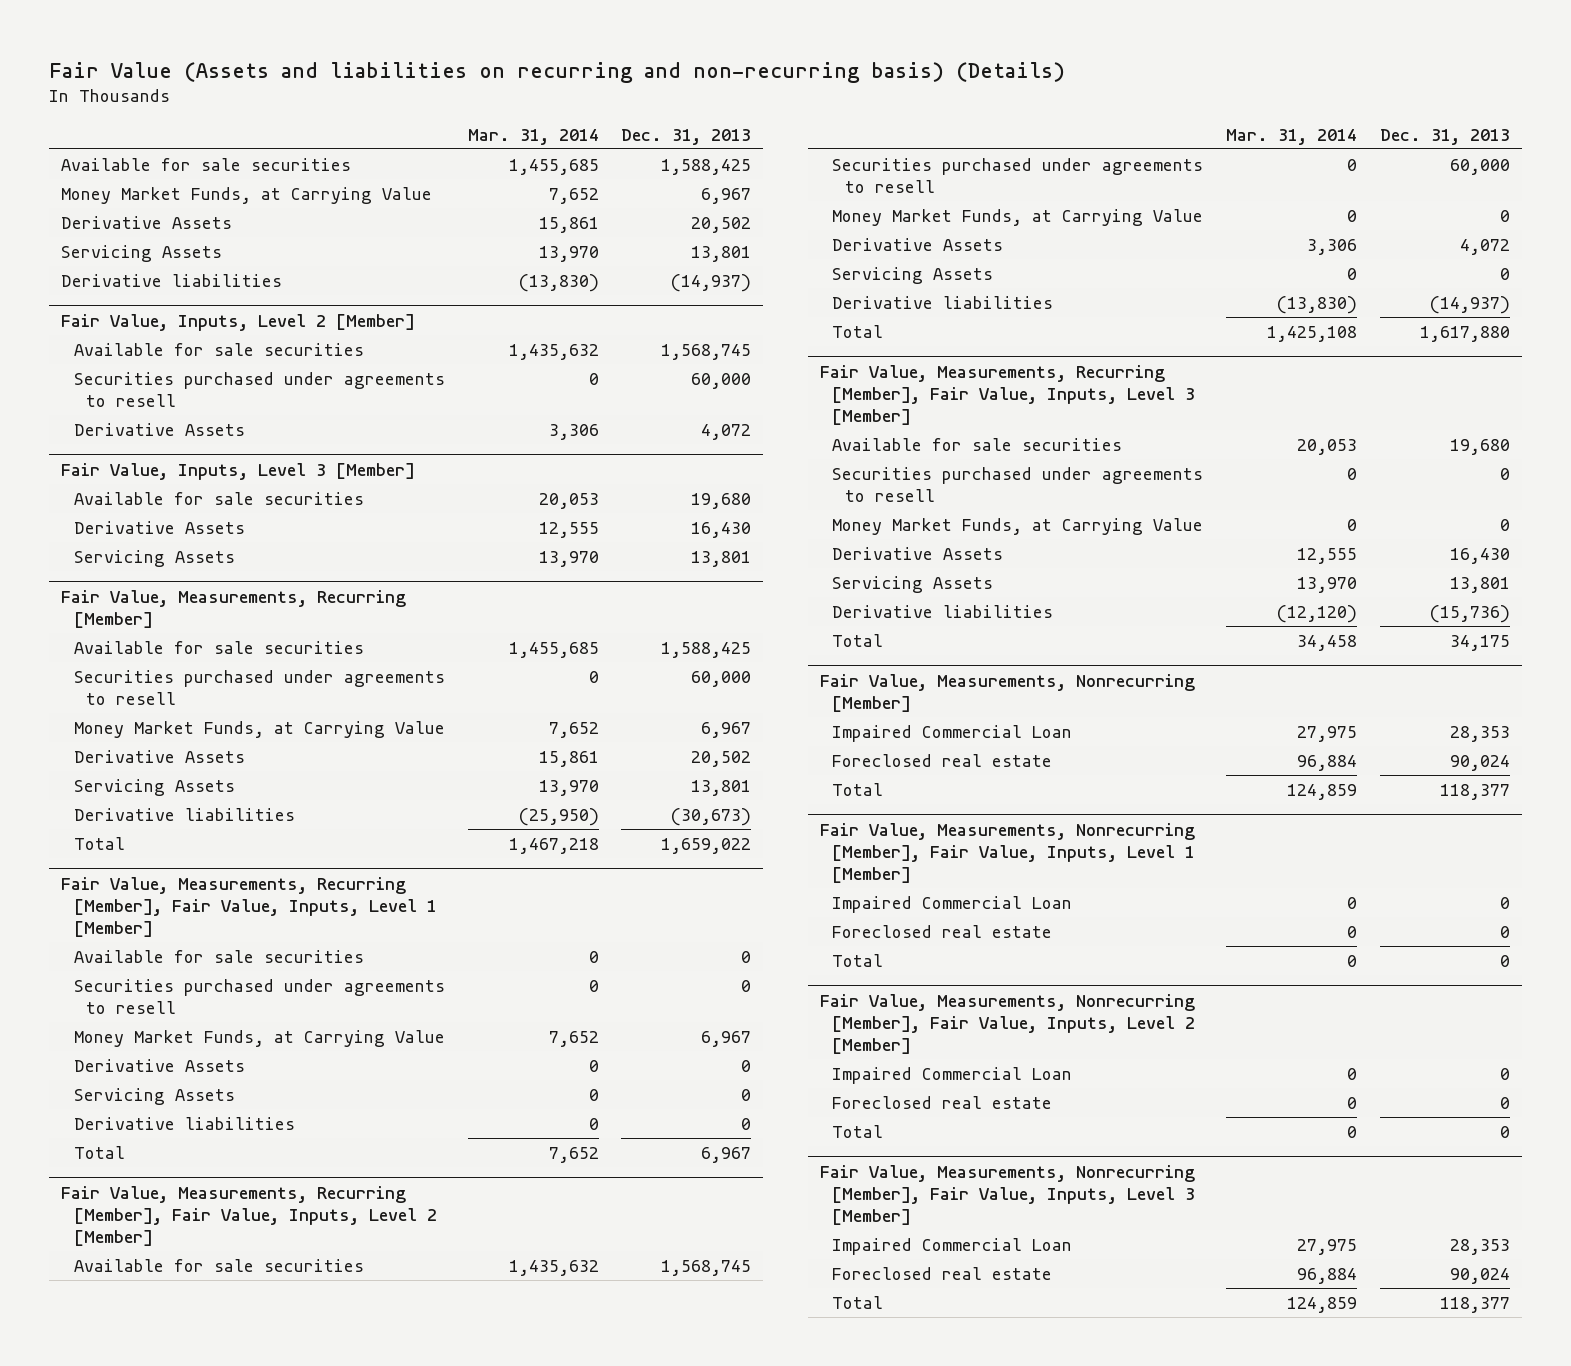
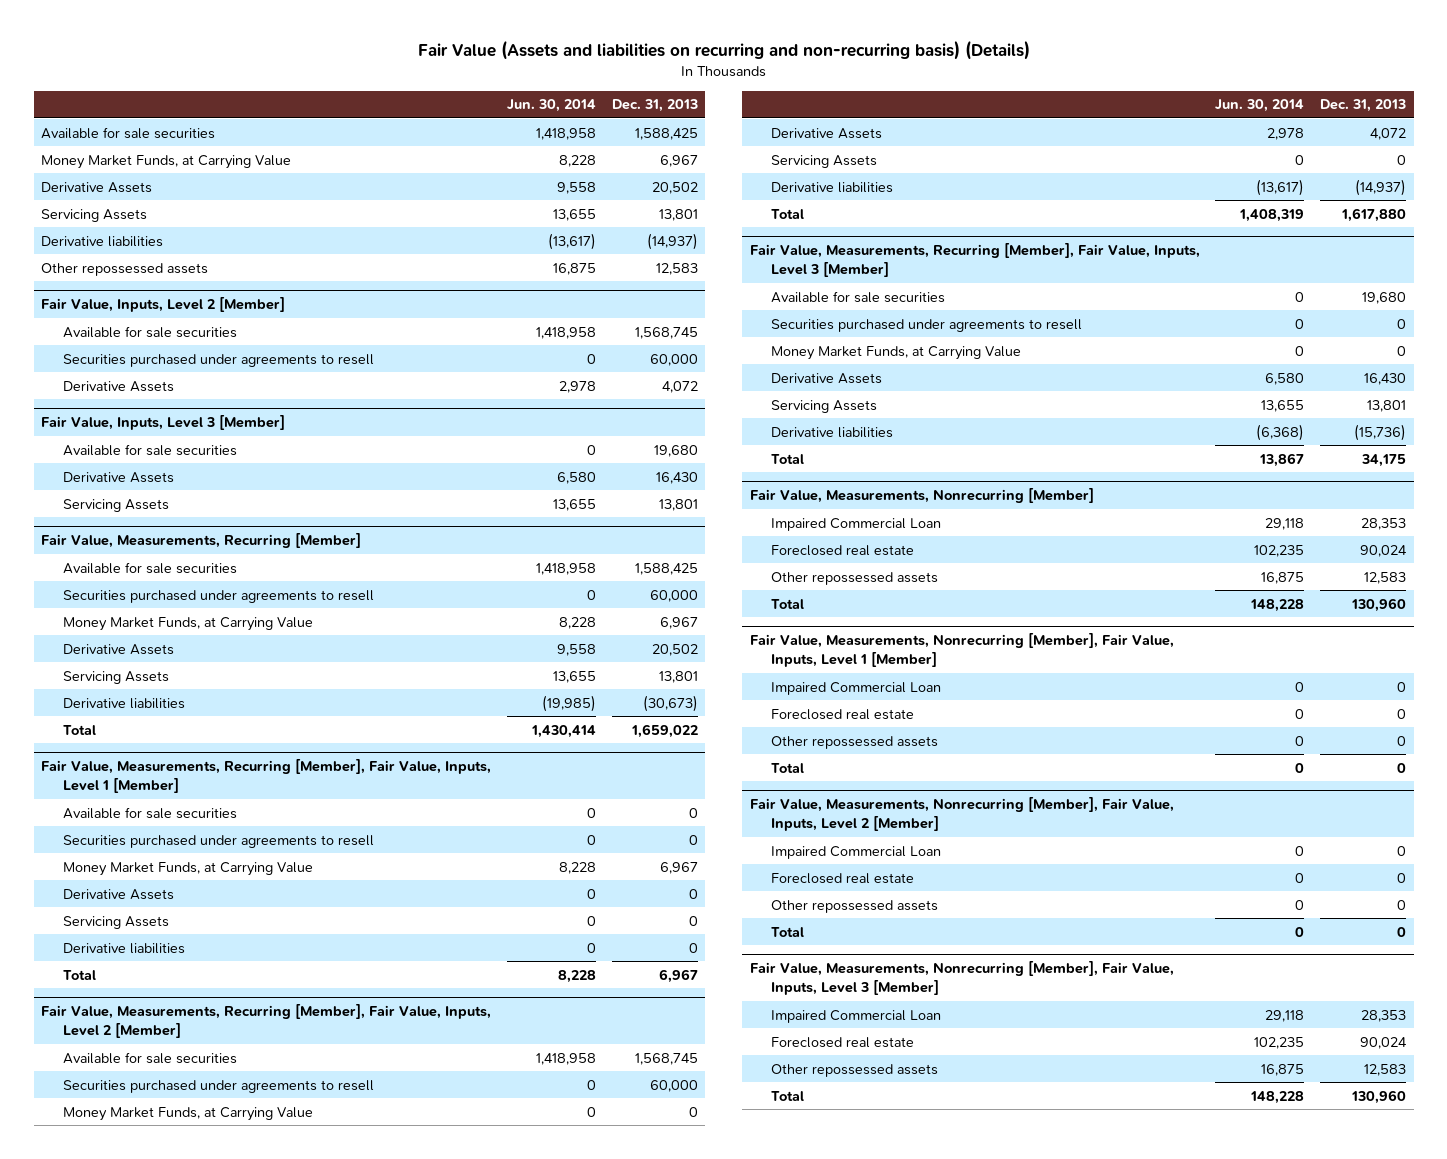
[467,128,599,145] Mar. 31, 2014 -> none
none -> [506,99,596,113] Jun. 30, 2014
none -> [41,262,209,276] Other repossessed assets
none -> [770,571,938,585] Other repossessed assets
[1440,783,1511,800] 118,377 -> [1350,597,1406,612] 130,960
none -> [770,735,938,749] Other repossessed assets
none -> [770,899,938,913] Other repossessed assets
none -> [770,1063,938,1077] Other repossessed assets
[1440,1296,1511,1313] 118,377 -> [1350,1089,1406,1104] 130,960

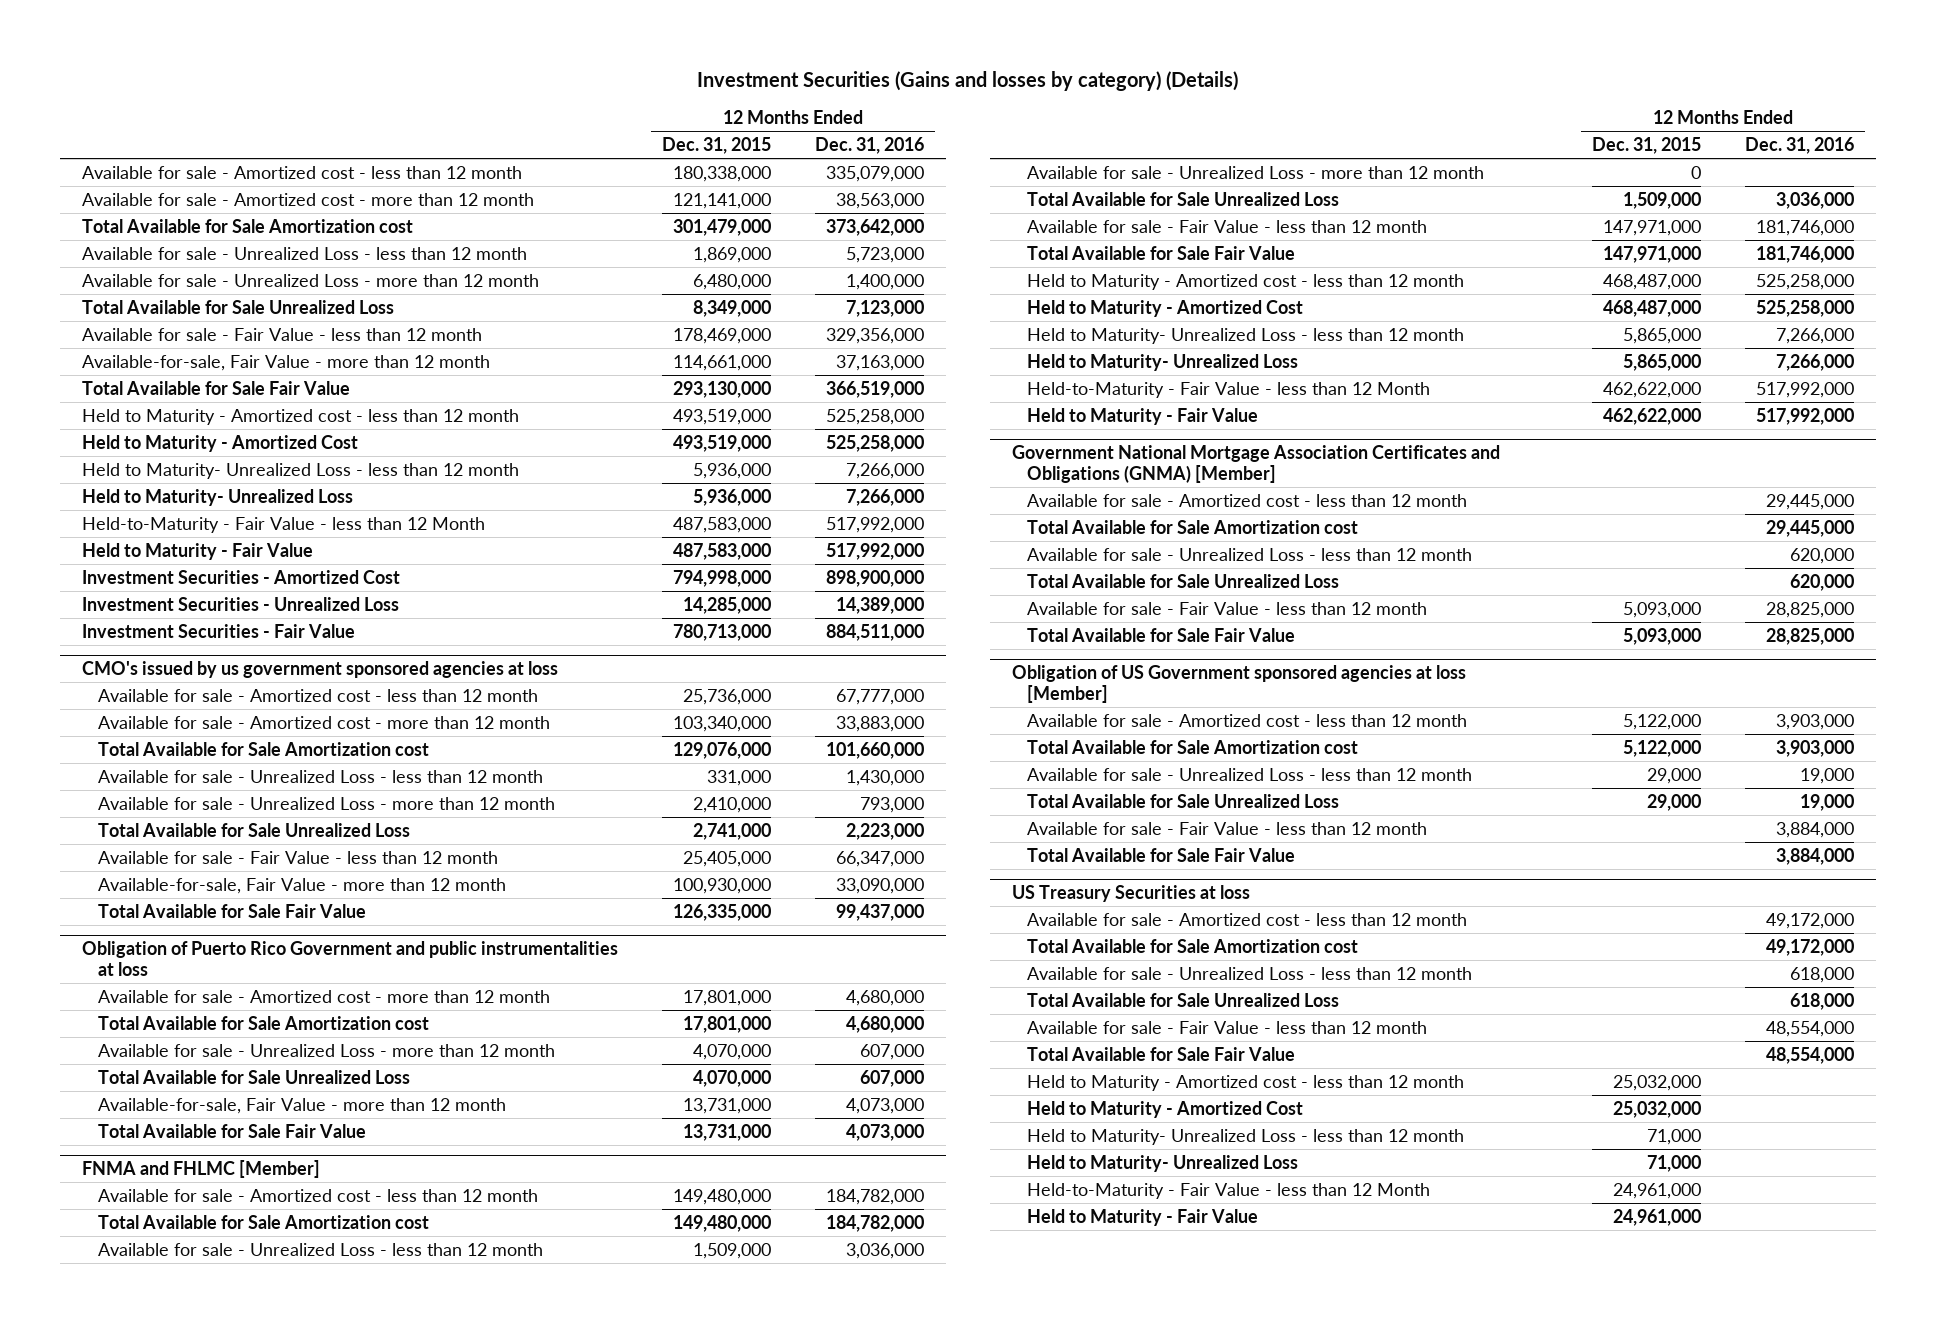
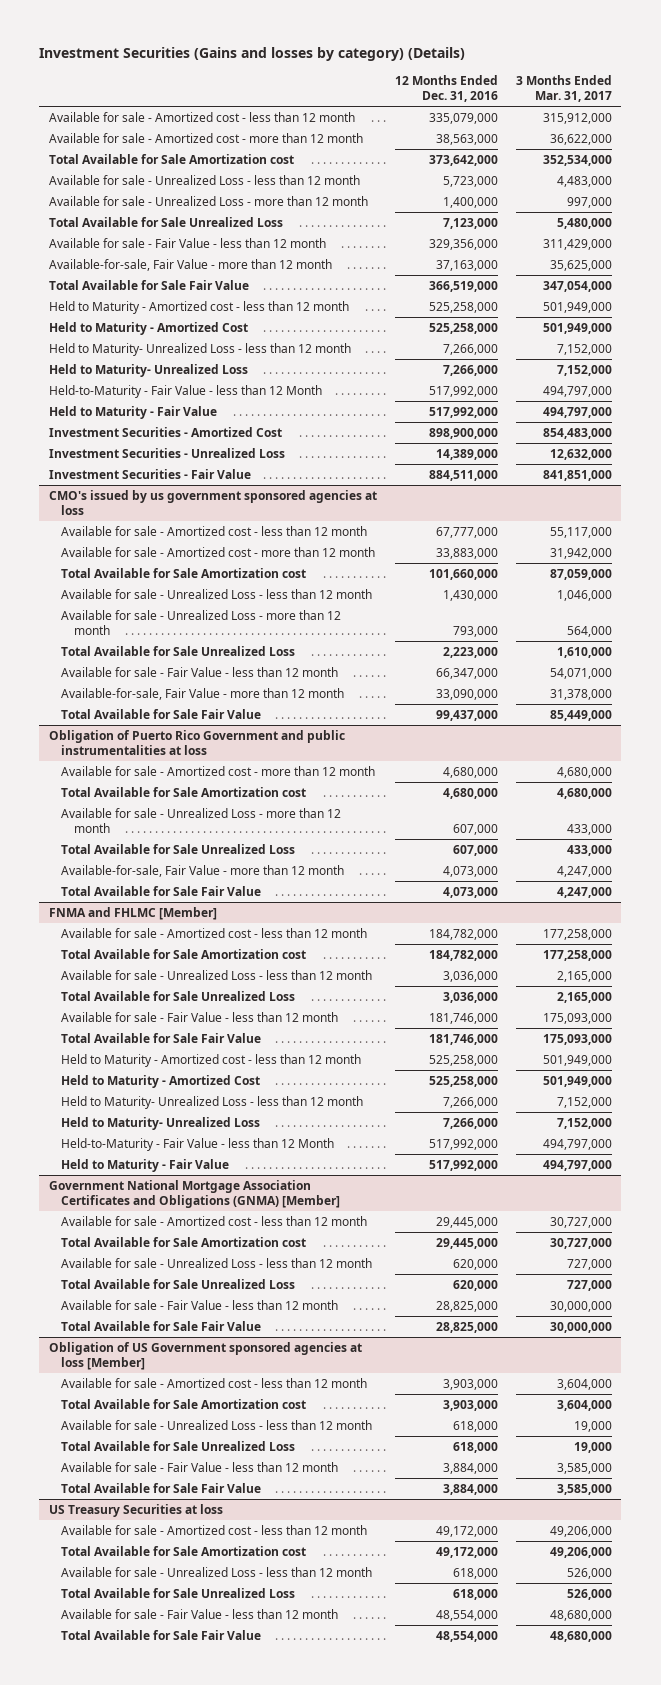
[662,136,772,154] Dec. 31, 2015 -> none
none -> [516,75,613,103] 3 Months Ended Mar. 31, 2017
[1027,165,1485,179] Available for sale - Unrealized Loss - more than 12 month -> none
[1799,767,1854,784] 19,000 -> [452,1420,498,1432] 618,000
[1799,793,1854,811] 19,000 -> [452,1441,498,1453] 618,000
[1027,1074,1465,1091] Held to Maturity - Amortized cost - less than 12 month -> none
[1027,1100,1304,1118] Held to Maturity - Amortized Cost -> none
[1027,1128,1465,1145] Held to Maturity- Unrealized Loss - less than 12 month -> none
[1027,1154,1299,1172] Held to Maturity- Unrealized Loss -> none
[1027,1182,1431,1199] Held-to-Maturity - Fair Value - less than 12 Month -> none
[1027,1208,1259,1226] Held to Maturity - Fair Value -> none

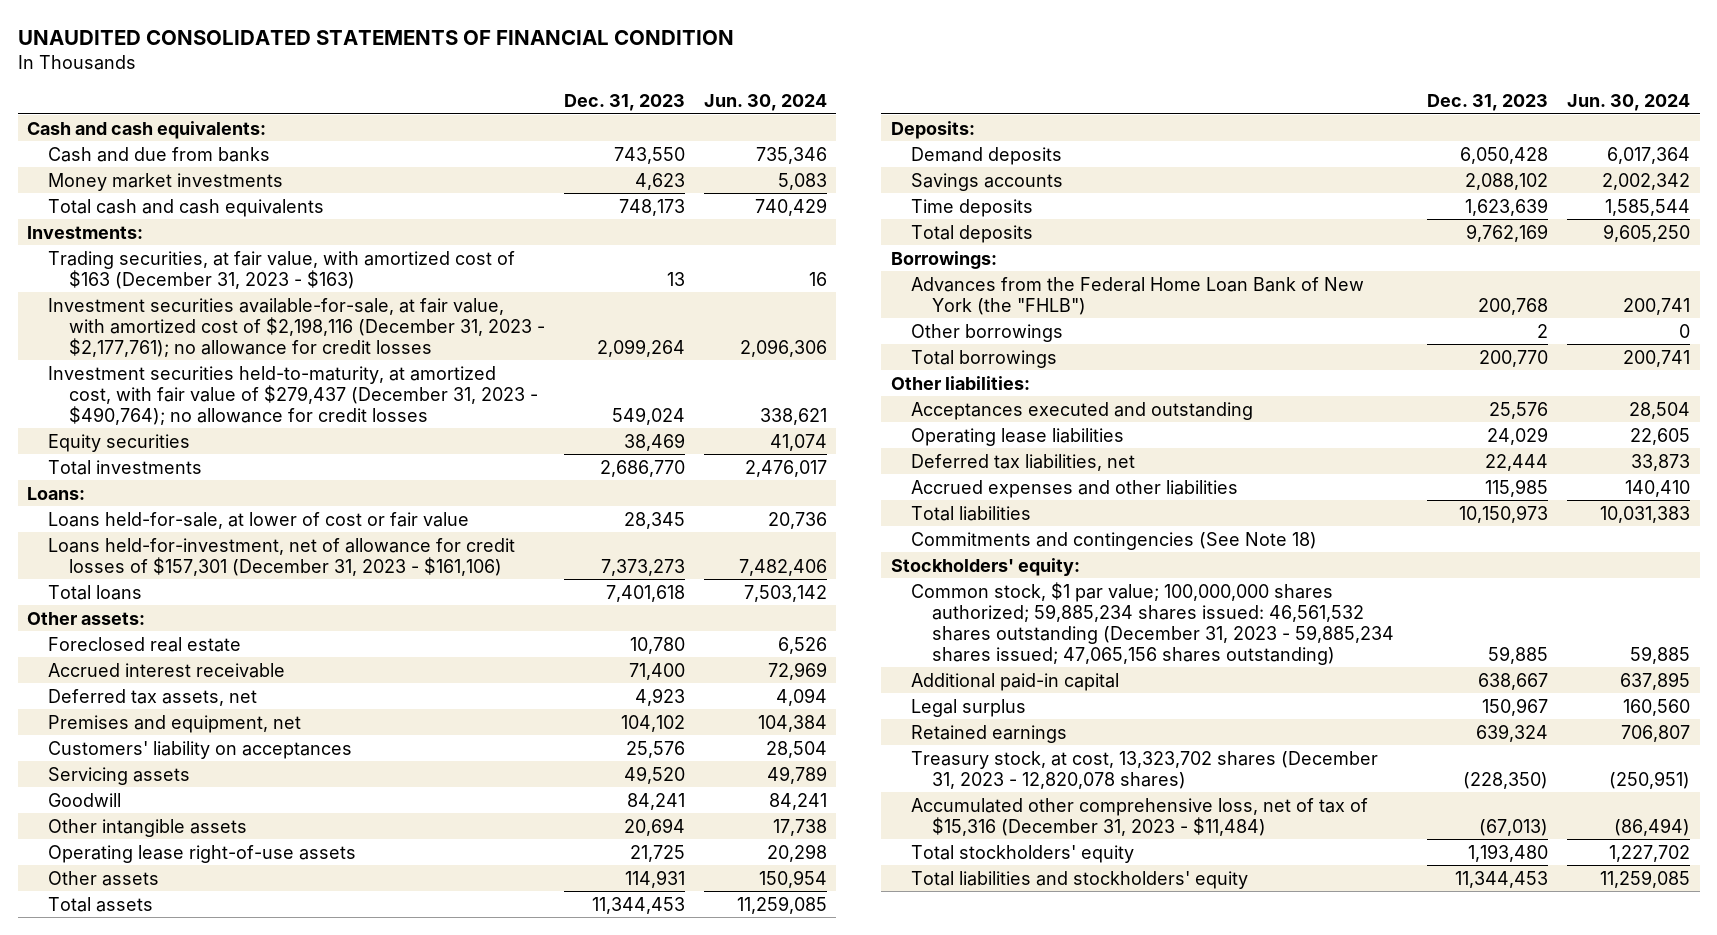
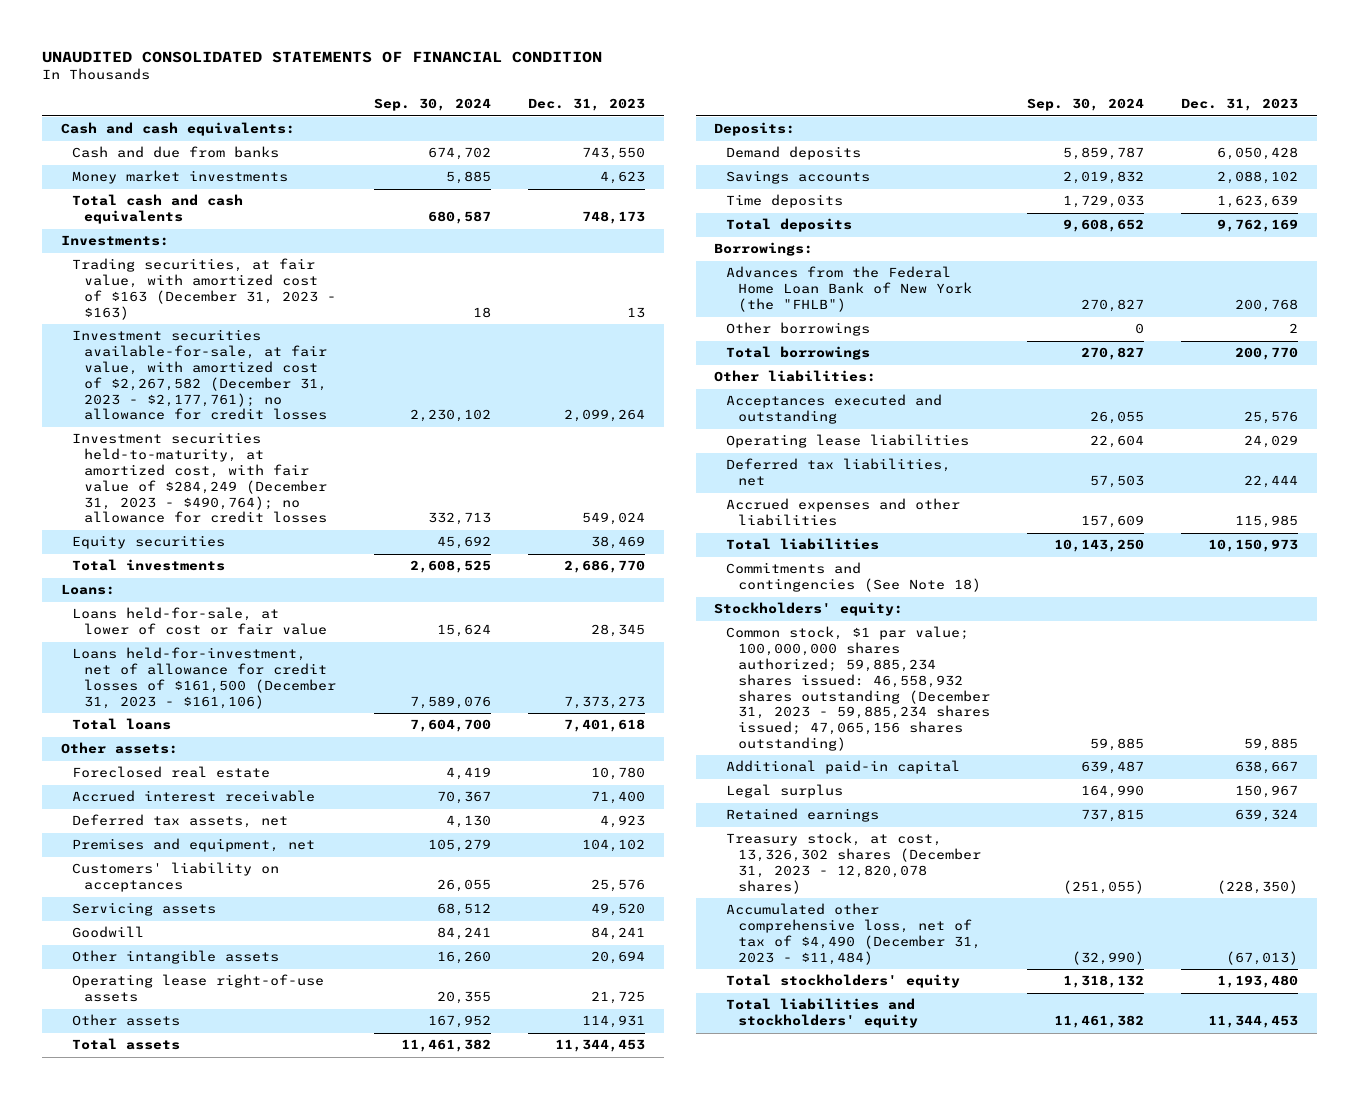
[703,94,827,112] Jun. 30, 2024 -> none
none -> [373,98,491,112] Sep. 30, 2024
[47,297,545,357] Investment securities available-for-sale, at fair value, with amortized cost of $2,198,116 (December 31, 2023 - $2,177,761); no allowance for credit losses -> [72,329,328,421] Investment securities available-for-sale, at fair value, with amortized cost of $2,267,582 (December 31, 2023 - $2,177,761); no allowance for credit losses
[47,365,538,425] Investment securities held-to-maturity, at amortized cost, with fair value of $279,437 (December 31, 2023 - $490,764); no allowance for credit losses -> [72,432,328,524] Investment securities held-to-maturity, at amortized cost, with fair value of $284,249 (December 31, 2023 - $490,764); no allowance for credit losses
[47,537,515,576] Loans held-for-investment, net of allowance for credit losses of $157,301 (December 31, 2023 - $161,106) -> [72,647,337,709] Loans held-for-investment, net of allowance for credit losses of $161,500 (December 31, 2023 - $161,106)
[911,581,1395,665] Common stock, $1 par value; 100,000,000 shares authorized; 59,885,234 shares issued: 46,561,532 shares outstanding (December 31, 2023 - 59,885,234 shares issued; 47,065,156 shares outstanding) -> [725,626,990,751] Common stock, $1 par value; 100,000,000 shares authorized; 59,885,234 shares issued: 46,558,932 shares outstanding (December 31, 2023 - 59,885,234 shares issued; 47,065,156 shares outstanding)
[911,750,1379,789] Treasury stock, at cost, 13,323,702 shares (December 31, 2023 - 12,820,078 shares) -> [725,832,981,894] Treasury stock, at cost, 13,326,302 shares (December 31, 2023 - 12,820,078 shares)
[911,797,1369,836] Accumulated other comprehensive loss, net of tax of $15,316 (December 31, 2023 - $11,484) -> [725,903,981,965] Accumulated other comprehensive loss, net of tax of $4,490 (December 31, 2023 - $11,484)

